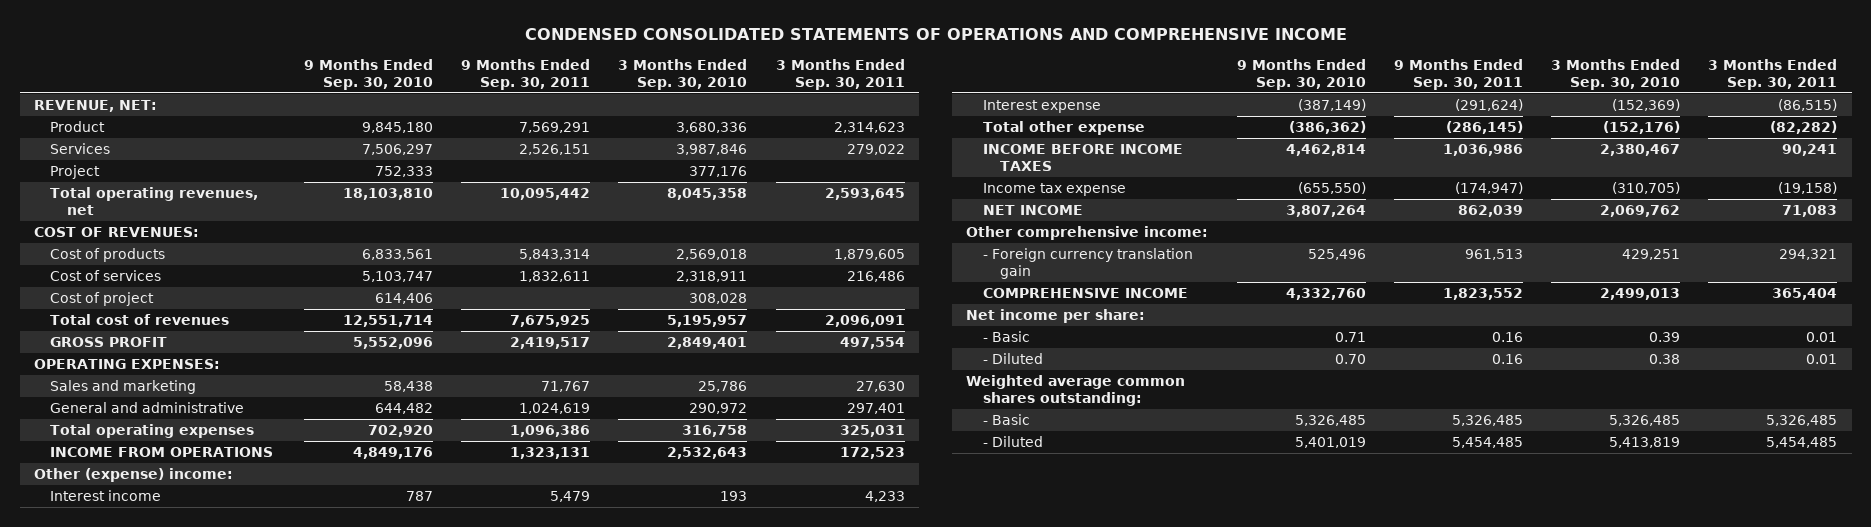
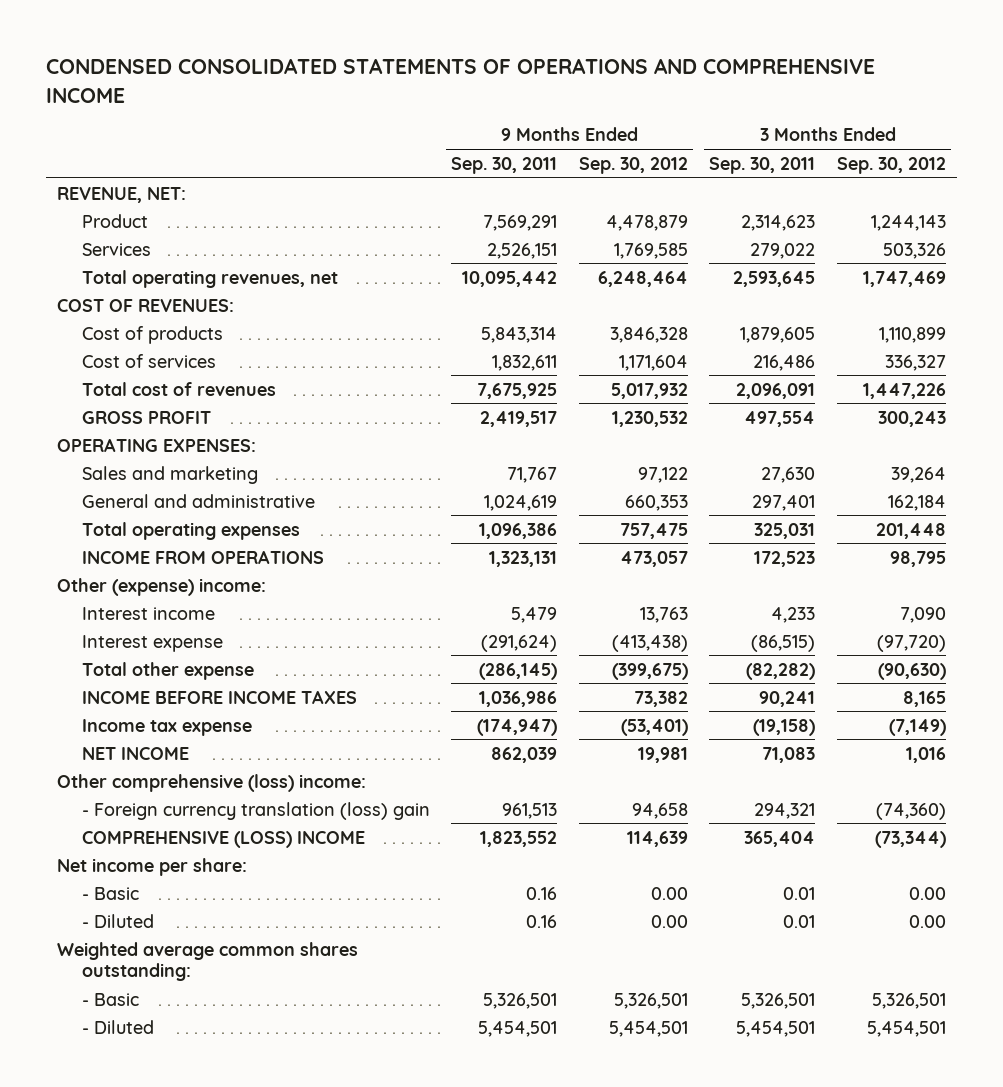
[303,58,433,90] 9 Months Ended Sep. 30, 2010 -> none
[618,58,748,90] 3 Months Ended Sep. 30, 2010 -> none
none -> [578,156,688,174] Sep. 30, 2012
none -> [837,156,947,174] Sep. 30, 2012
[50,164,101,179] Project -> none
[50,291,155,306] Cost of project -> none
[966,225,1209,240] Other comprehensive income: -> [56,773,366,792] Other comprehensive (loss) income:
[983,247,1194,279] - Foreign currency translation gain -> [81,801,430,820] - Foreign currency translation (loss) gain
[983,287,1189,298] COMPREHENSIVE INCOME -> [81,830,365,848] COMPREHENSIVE (LOSS) INCOME
[1451,414,1523,426] 5,326,485 -> [483,992,558,1009] 5,326,501
[1766,414,1838,426] 5,326,485 -> [741,992,816,1009] 5,326,501
[1451,436,1523,448] 5,454,485 -> [478,1020,558,1037] 5,454,501
[1766,436,1838,448] 5,454,485 -> [736,1020,816,1037] 5,454,501

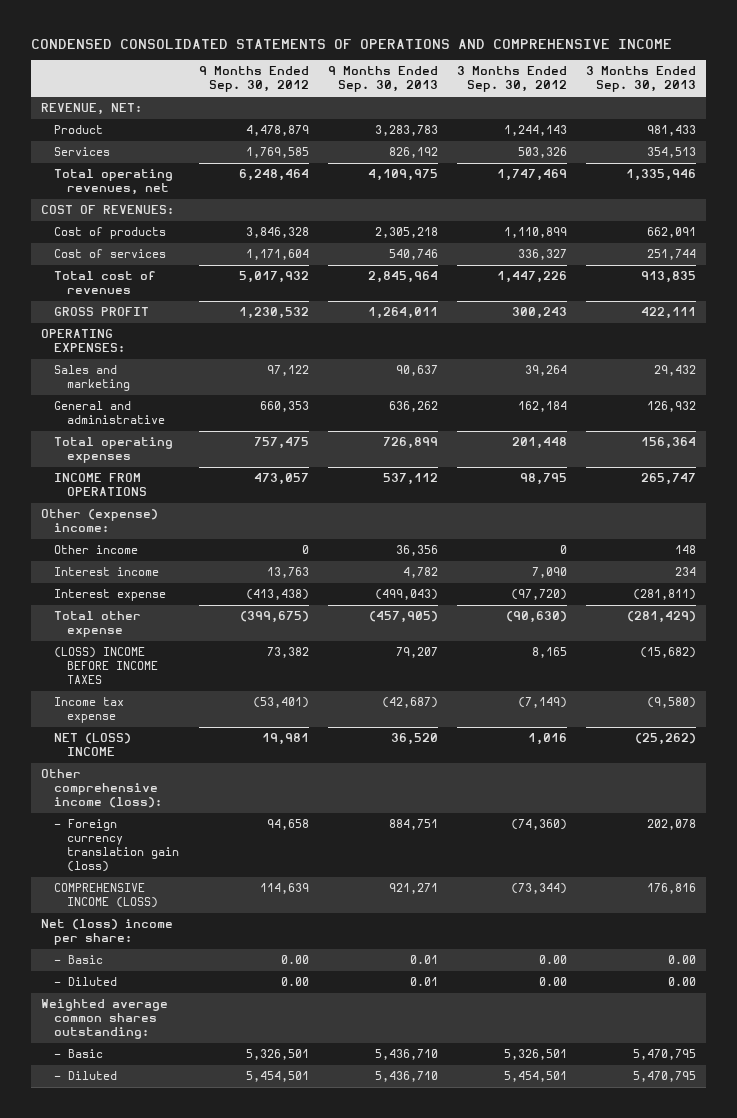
[451,156,558,174] Sep. 30, 2011 -> none
[709,156,816,174] Sep. 30, 2011 -> none
none -> [327,66,438,93] 9 Months Ended Sep. 30, 2013
none -> [586,66,697,93] 3 Months Ended Sep. 30, 2013
none -> [53,545,138,555] Other income
[81,689,357,704] INCOME BEFORE INCOME TAXES -> [53,647,159,685] (LOSS) INCOME BEFORE INCOME TAXES
[81,746,189,760] NET INCOME -> [53,733,131,757] NET (LOSS) INCOME
[56,773,366,792] Other comprehensive (loss) income: -> [40,769,162,809] Other comprehensive income (loss):
[81,801,430,820] - Foreign currency translation (loss) gain -> [53,819,180,873] - Foreign currency translation gain (loss)
[81,830,365,848] COMPREHENSIVE (LOSS) INCOME -> [53,883,159,909] COMPREHENSIVE INCOME (LOSS)
[56,857,247,876] Net income per share: -> [40,919,173,946] Net (loss) income per share:

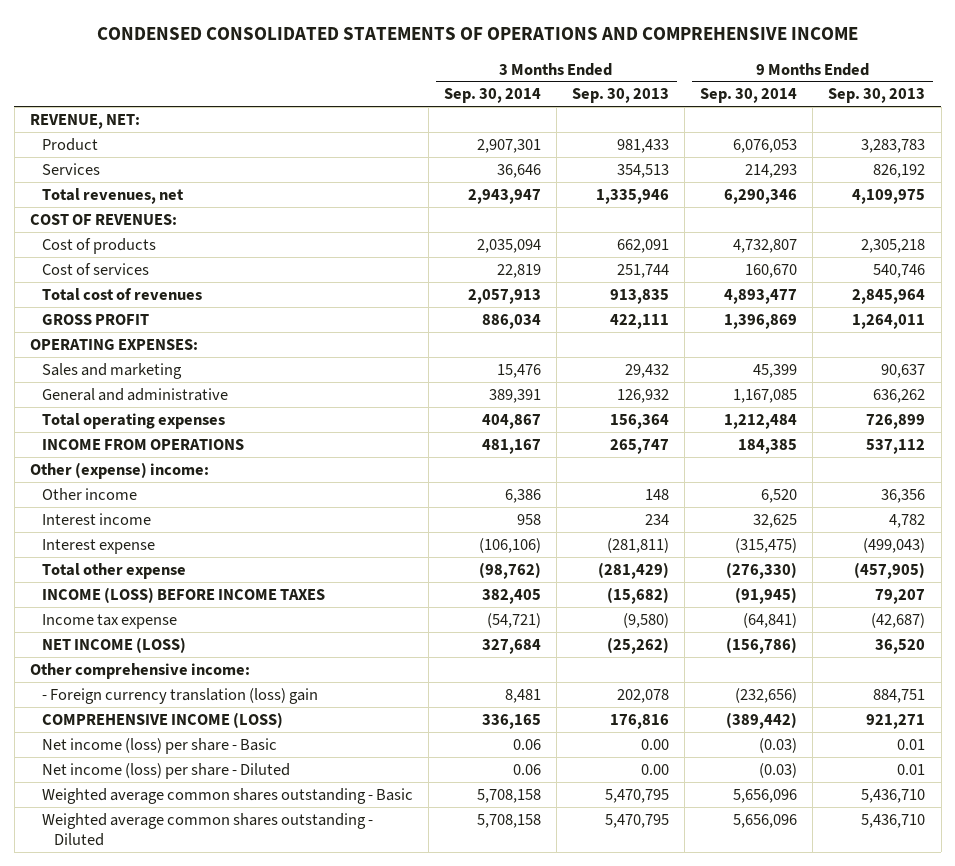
[198,66,309,93] 9 Months Ended Sep. 30, 2012 -> none
[457,66,568,93] 3 Months Ended Sep. 30, 2012 -> none
none -> [443,88,541,104] Sep. 30, 2014
none -> [700,88,798,104] Sep. 30, 2014
[53,169,173,196] Total operating revenues, net -> [41,187,184,204] Total revenues, net
[53,647,159,685] (LOSS) INCOME BEFORE INCOME TAXES -> [41,586,325,603] INCOME (LOSS) BEFORE INCOME TAXES
[53,733,131,757] NET (LOSS) INCOME -> [41,636,186,653] NET INCOME (LOSS)
[40,769,162,809] Other comprehensive income (loss): -> [29,662,250,679] Other comprehensive income:
[53,819,180,873] - Foreign currency translation gain (loss) -> [41,687,318,704] - Foreign currency translation (loss) gain
[40,919,173,946] Net (loss) income per share: -> none
[40,999,168,1040] Weighted average common shares outstanding: -> none
[53,955,103,965] - Basic -> [41,737,277,754] Net income (loss) per share - Basic
[53,977,117,987] - Diluted -> [41,762,290,779] Net income (loss) per share - Diluted
[53,1049,103,1059] - Basic -> [41,787,413,804] Weighted average common shares outstanding - Basic
[53,1071,117,1081] - Diluted -> [41,812,373,846] Weighted average common shares outstanding - Diluted

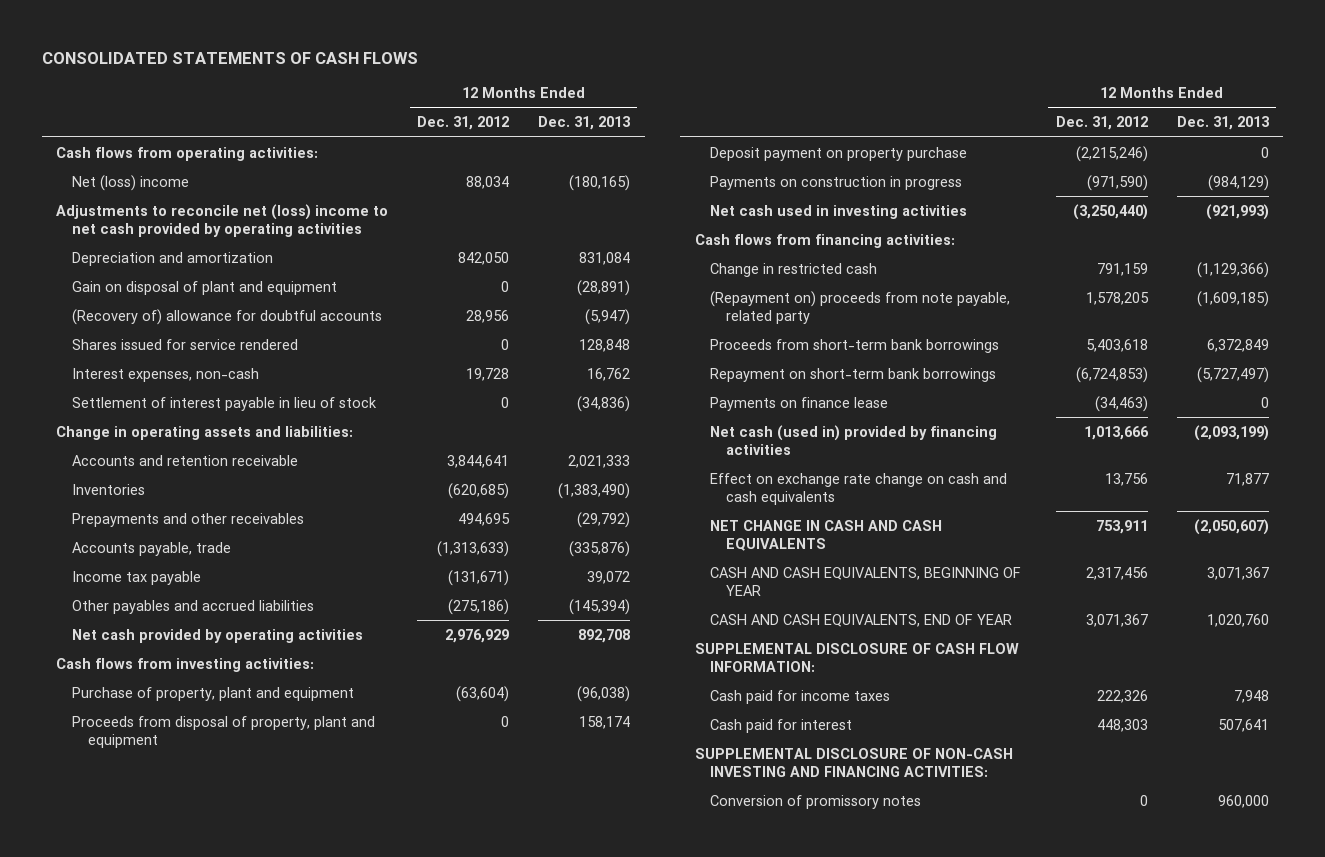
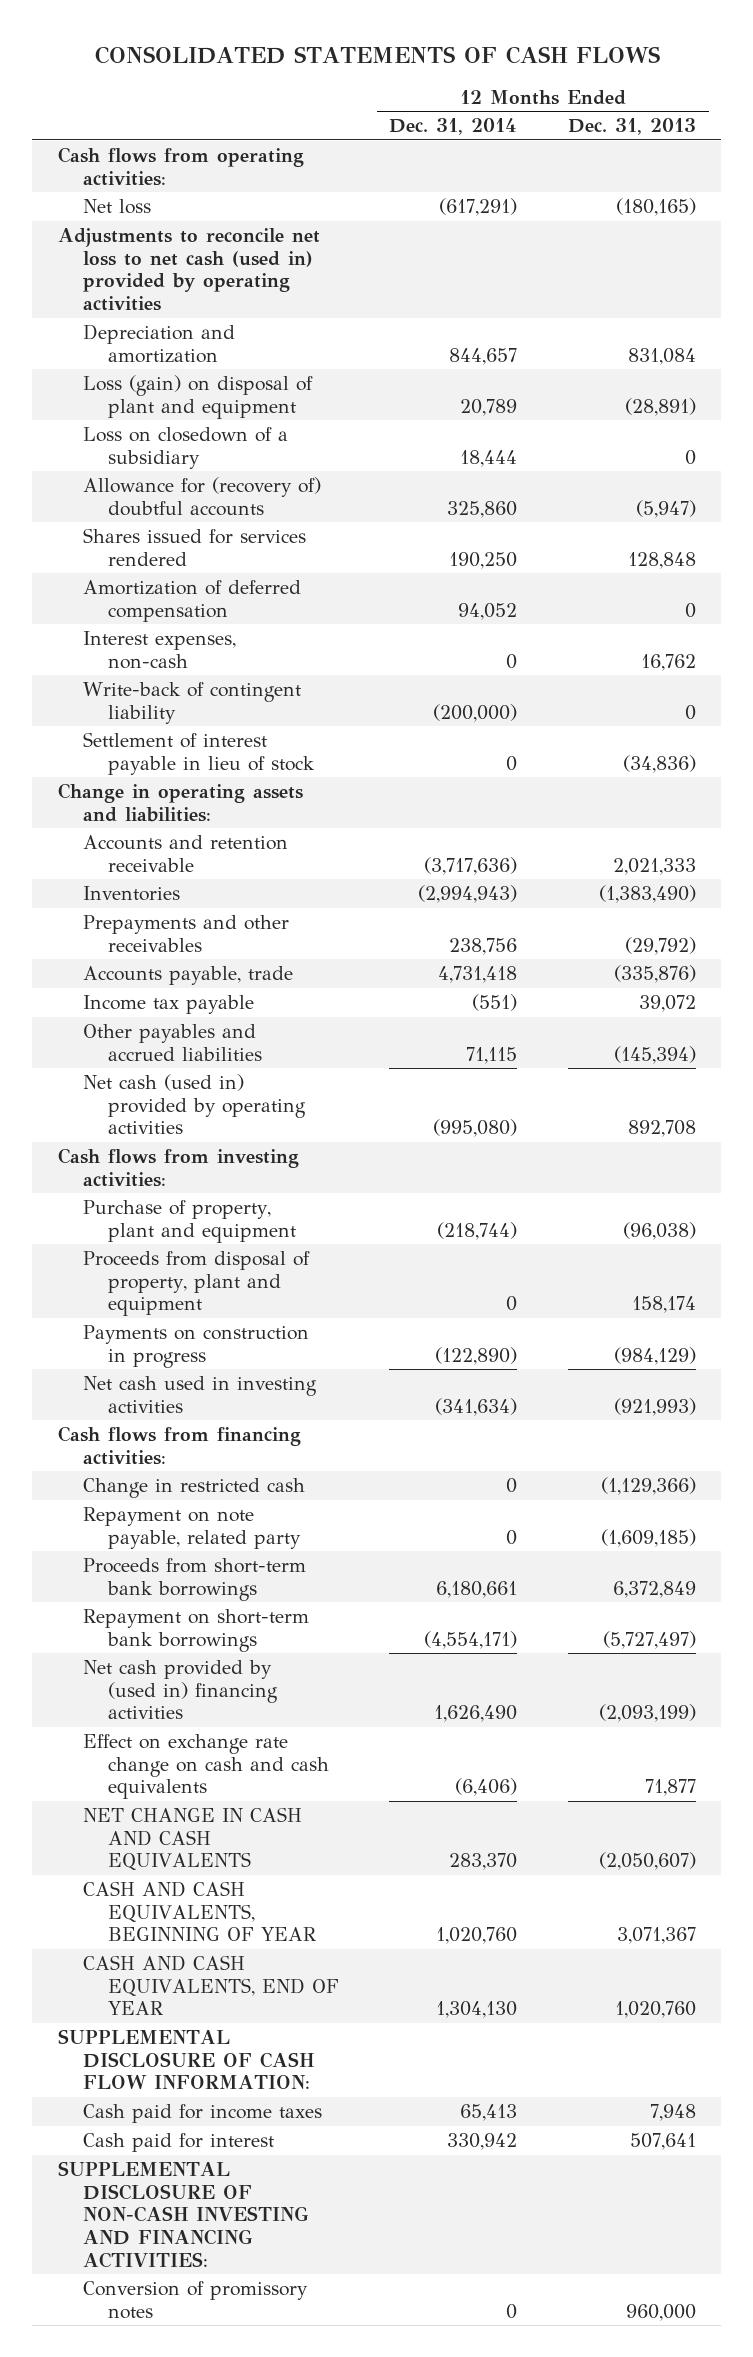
[417,116,510,131] Dec. 31, 2012 -> none
none -> [389,118,518,136] Dec. 31, 2014
[71,174,189,191] Net (loss) income -> [82,199,151,215] Net loss
[56,203,389,237] Adjustments to reconcile net (loss) income to net cash provided by operating activities -> [57,228,320,311] Adjustments to reconcile net loss to net cash (used in) provided by operating activities
[71,280,337,295] Gain on disposal of plant and equipment -> [82,375,313,419] Loss (gain) on disposal of plant and equipment
none -> [82,427,288,469] Loss on closedown of a subsidiary
[71,308,382,325] (Recovery of) allowance for doubtful accounts -> [82,477,321,516] Allowance for (recovery of) doubtful accounts
[71,338,298,350] Shares issued for service rendered -> [82,528,306,566] Shares issued for services rendered
none -> [82,580,301,622] Amortization of deferred compensation
none -> [82,682,301,724] Write-back of contingent liability
[71,628,363,643] Net cash provided by operating activities -> [82,1074,306,1135] Net cash (used in) provided by operating activities
[710,146,968,161] Deposit payment on property purchase -> none
[710,290,1011,324] (Repayment on) proceeds from note payable, related party -> [82,1507,301,1549] Repayment on note payable, related party
[710,396,889,411] Payments on finance lease -> none
[710,424,998,455] Net cash (used in) provided by financing activities -> [82,1660,278,1720] Net cash provided by (used in) financing activities

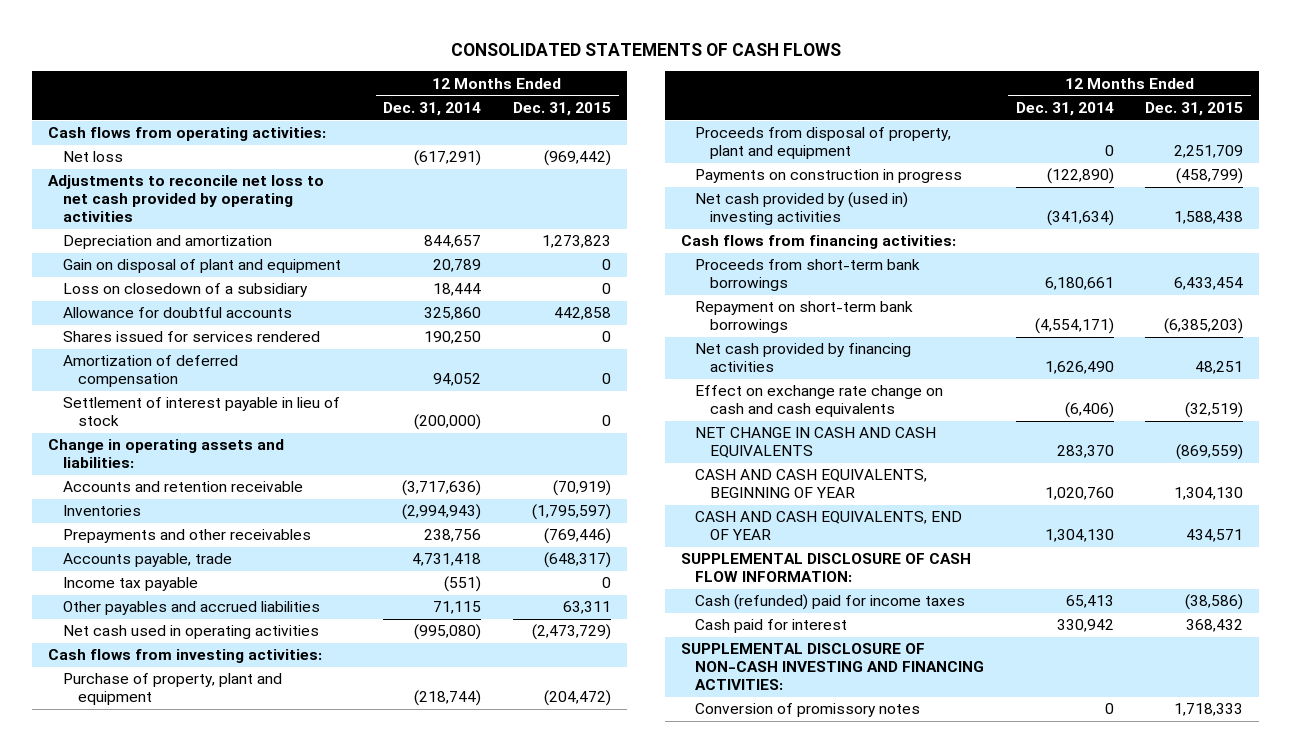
[567,118,696,136] Dec. 31, 2013 -> none
none -> [512,101,611,116] Dec. 31, 2015
[57,228,320,311] Adjustments to reconcile net loss to net cash (used in) provided by operating activities -> [48,175,325,223] Adjustments to reconcile net loss to net cash provided by operating activities
[82,375,313,419] Loss (gain) on disposal of plant and equipment -> [62,259,341,274] Gain on disposal of plant and equipment
[82,477,321,516] Allowance for (recovery of) doubtful accounts -> [62,307,292,319] Allowance for doubtful accounts
[82,631,236,669] Interest expenses, non-cash -> none
[82,682,301,724] Write-back of contingent liability -> none
[506,755,518,771] 0 -> [414,414,482,431] (200,000)
[82,1074,306,1135] Net cash (used in) provided by operating activities -> [62,625,319,640] Net cash used in operating activities
[82,1376,317,1413] Net cash used in investing activities -> [695,192,909,226] Net cash provided by (used in) investing activities
[82,1478,305,1499] Change in restricted cash -> none
[82,1507,301,1549] Repayment on note payable, related party -> none
[82,1660,278,1720] Net cash provided by (used in) financing activities -> [695,343,912,373] Net cash provided by financing activities
[82,2104,322,2124] Cash paid for income taxes -> [695,594,966,611] Cash (refunded) paid for income taxes

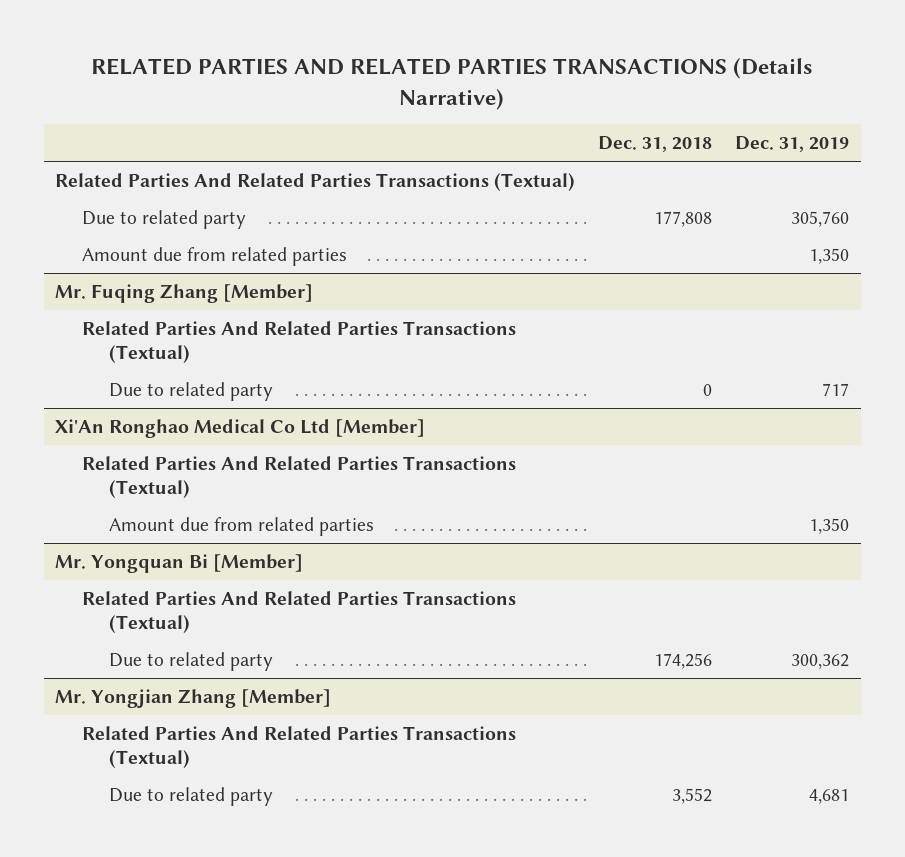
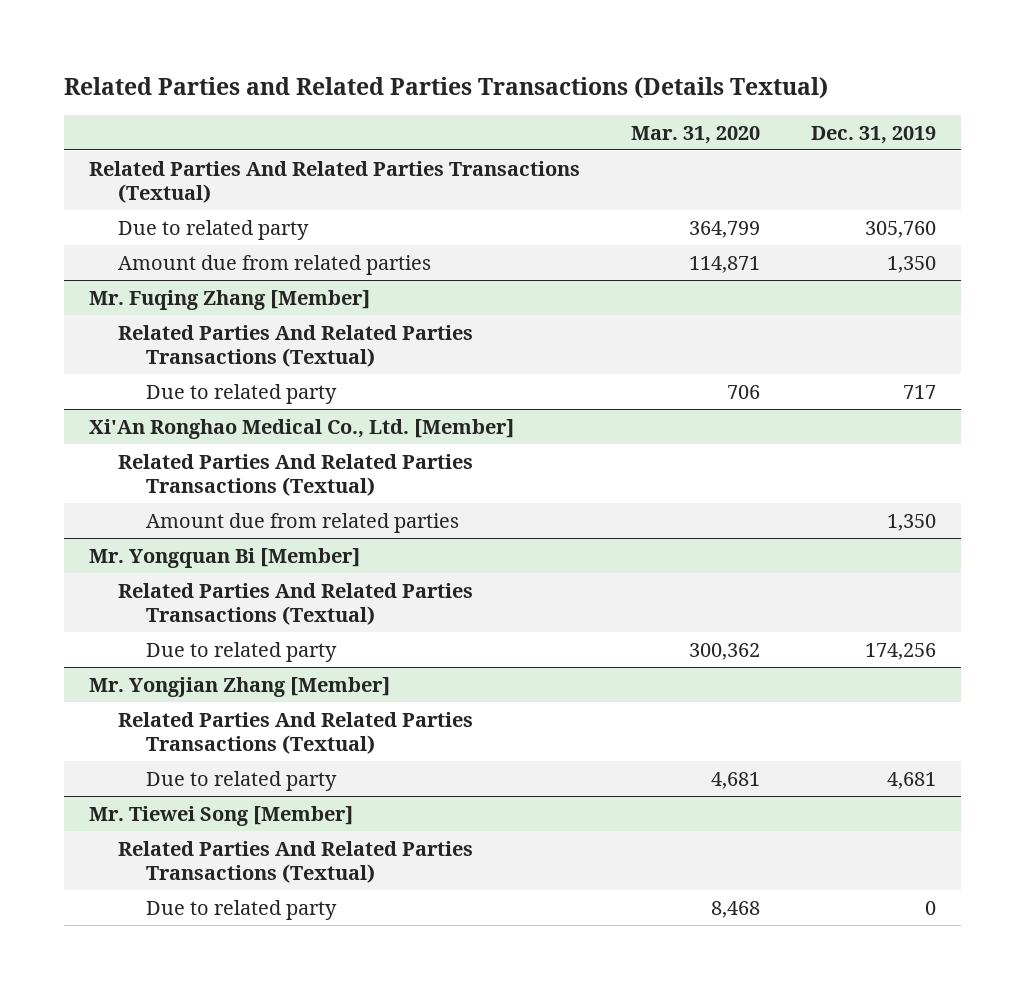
[91,58,813,110] RELATED PARTIES AND RELATED PARTIES TRANSACTIONS (Details Narrative) -> [63,76,828,99] Related Parties and Related Parties Transactions (Details Textual)
[598,136,713,153] Dec. 31, 2018 -> none
none -> [630,125,760,144] Mar. 31, 2020
[55,418,426,438] Xi'An Ronghao Medical Co Ltd [Member] -> [89,418,515,439] Xi'An Ronghao Medical Co., Ltd. [Member]
[791,653,850,669] 300,362 -> [864,642,936,660] 174,256
none -> [89,805,354,826] Mr. Tiewei Song [Member]
none -> [117,840,473,883] Related Parties And Related Parties Transactions (Textual)
none -> [146,899,338,920] Due to related party

